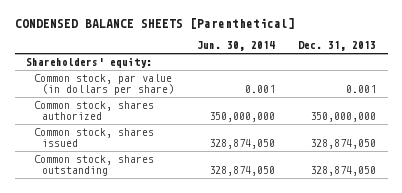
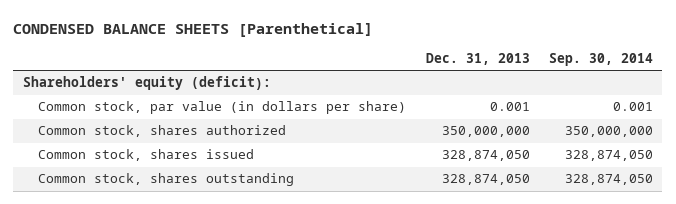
[197,41,276,52] Jun. 30, 2014 -> none
none -> [548,53,653,67] Sep. 30, 2014
[26,57,153,69] Shareholders' equity: -> [22,76,271,91] Shareholders' equity (deficit):

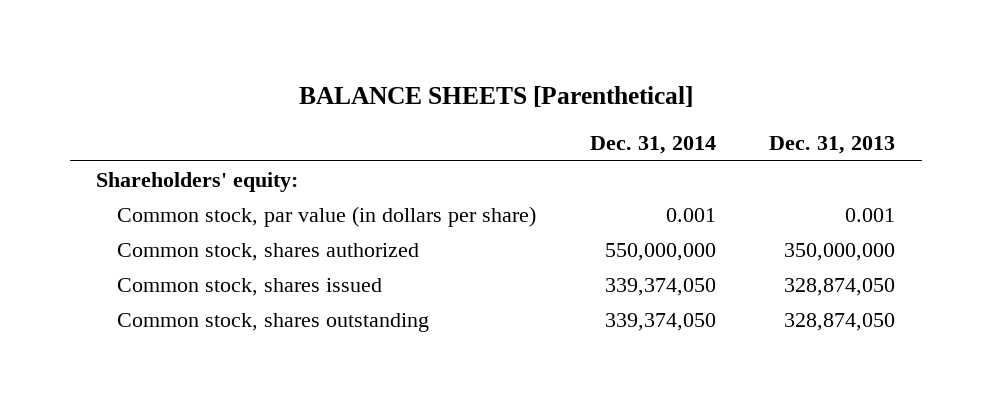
[13,22,374,37] CONDENSED BALANCE SHEETS [Parenthetical] -> [298,85,693,107] BALANCE SHEETS [Parenthetical]
[548,53,653,67] Sep. 30, 2014 -> none
none -> [589,136,716,155] Dec. 31, 2014
[22,76,271,91] Shareholders' equity (deficit): -> [96,171,299,192] Shareholders' equity:

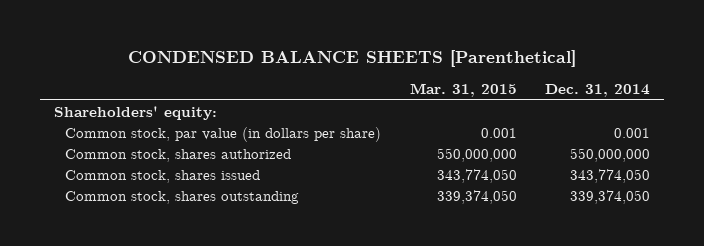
[298,85,693,107] BALANCE SHEETS [Parenthetical] -> [128,50,577,68] CONDENSED BALANCE SHEETS [Parenthetical]
[769,136,896,155] Dec. 31, 2013 -> none
none -> [409,83,517,98] Mar. 31, 2015
[604,277,716,296] 339,374,050 -> [570,168,651,183] 343,774,050

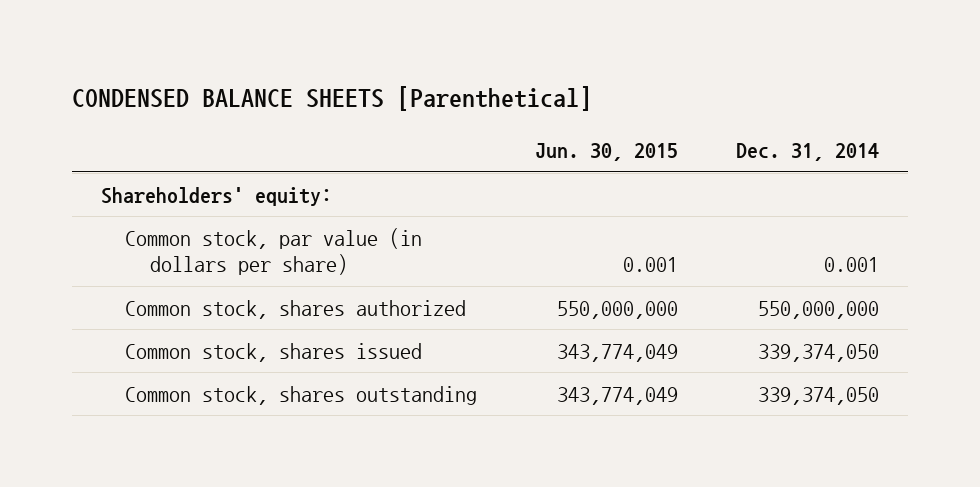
[409,83,517,98] Mar. 31, 2015 -> none
none -> [535,143,679,162] Jun. 30, 2015
[570,168,651,183] 343,774,050 -> [758,343,880,362] 339,374,050

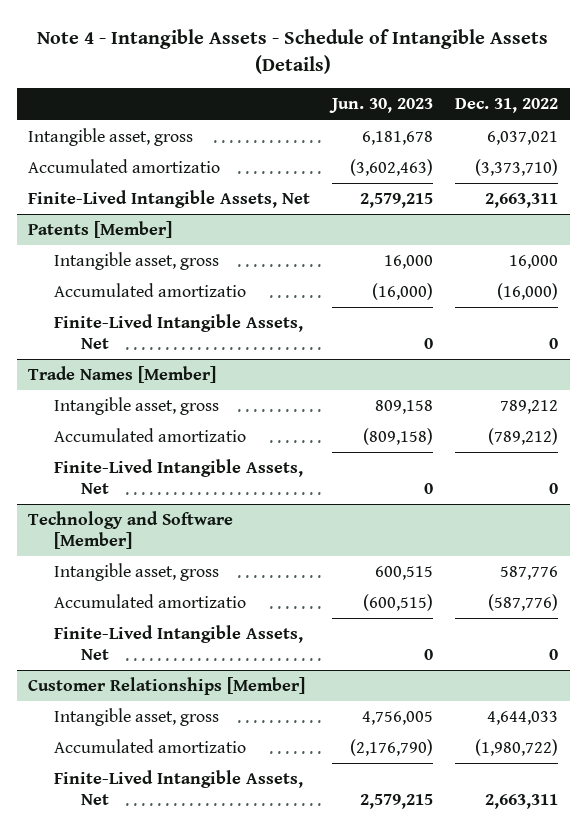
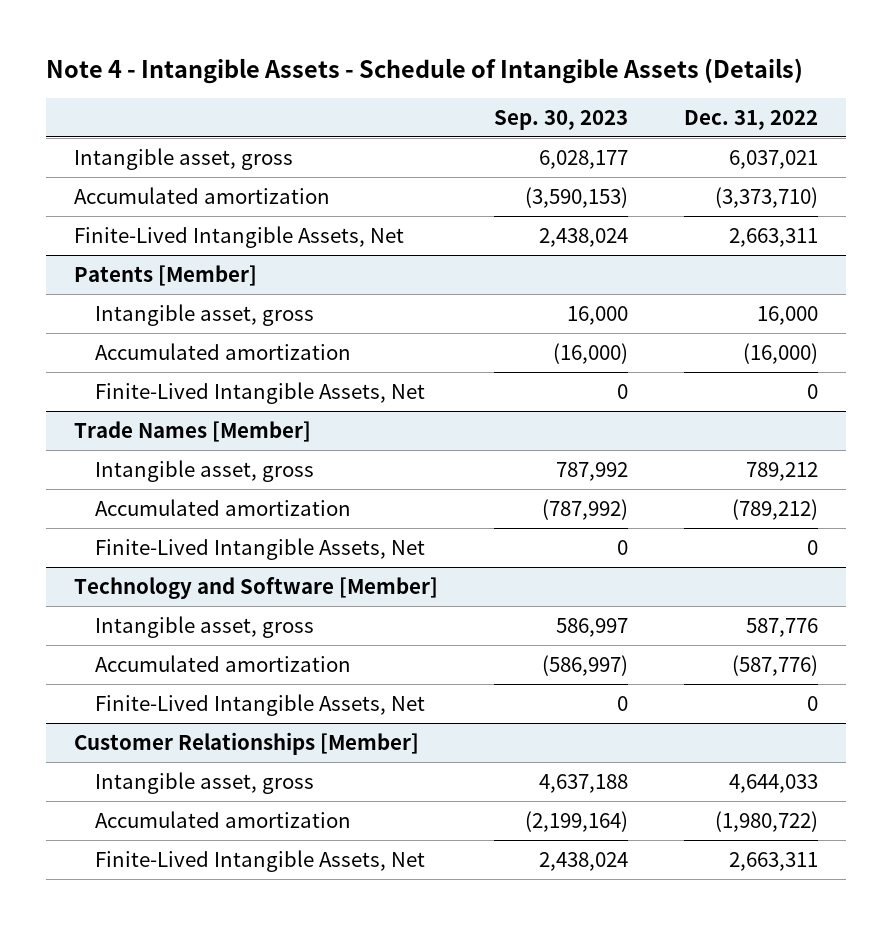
[329,98,434,114] Jun. 30, 2023 -> none
none -> [493,109,628,130] Sep. 30, 2023
[27,159,220,174] Accumulated amortizatio -> [73,186,330,204] Accumulated amortization
[54,283,247,298] Accumulated amortizatio -> [94,342,351,360] Accumulated amortization
[54,428,247,443] Accumulated amortizatio -> [94,498,351,516] Accumulated amortization
[54,594,247,609] Accumulated amortizatio -> [94,654,351,672] Accumulated amortization
[54,739,247,754] Accumulated amortizatio -> [94,810,351,828] Accumulated amortization

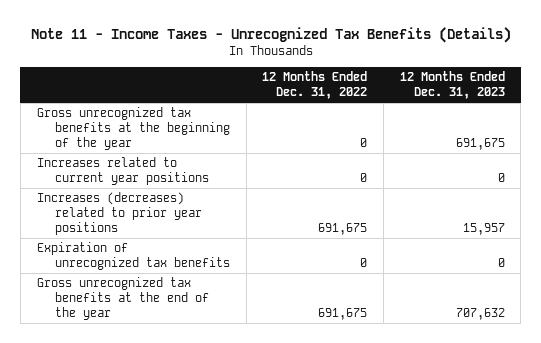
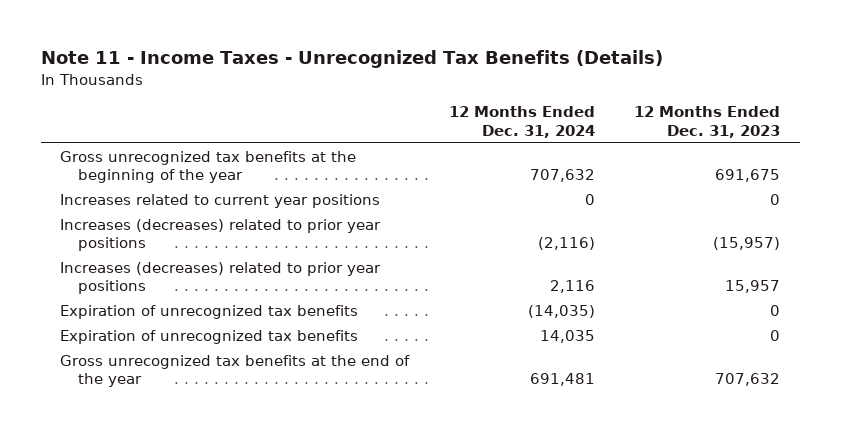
[262,71,368,100] 12 Months Ended Dec. 31, 2022 -> none
none -> [448,106,595,138] 12 Months Ended Dec. 31, 2024
none -> [60,218,382,252] Increases (decreases) related to prior year positions
none -> [60,329,359,344] Expiration of unrecognized tax benefits

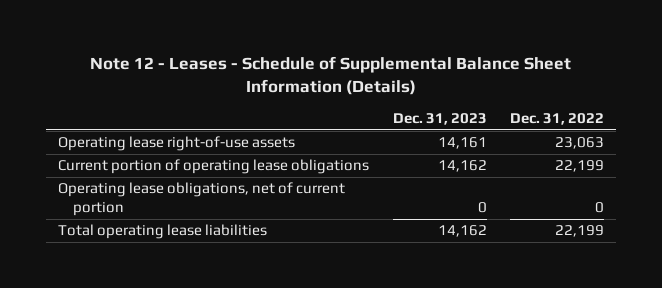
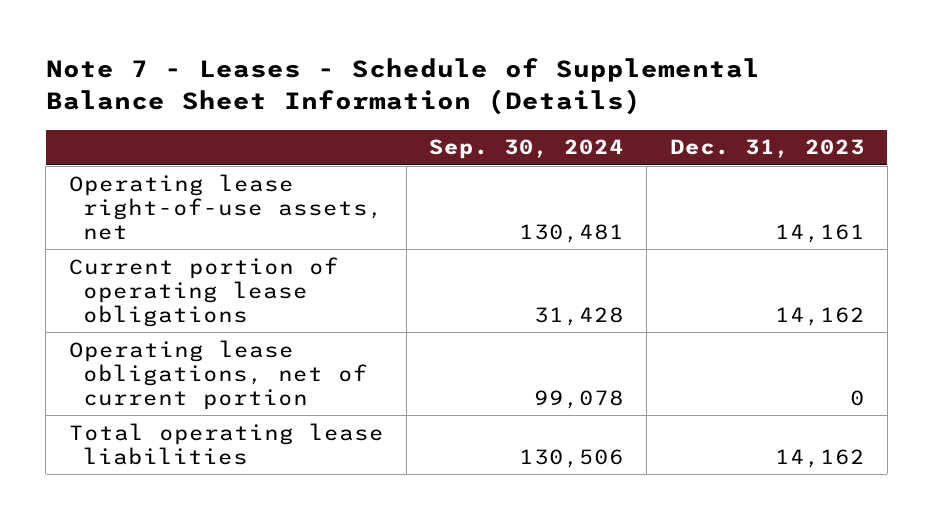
[90,56,572,96] Note 12 - Leases - Schedule of Supplemental Balance Sheet Information (Details) -> [45,58,760,116] Note 7 - Leases - Schedule of Supplemental Balance Sheet Information (Details)
[509,113,604,126] Dec. 31, 2022 -> none
none -> [429,139,625,160] Sep. 30, 2024
[58,136,296,152] Operating lease right-of-use assets -> [68,173,383,240] Operating lease right-of-use assets, net

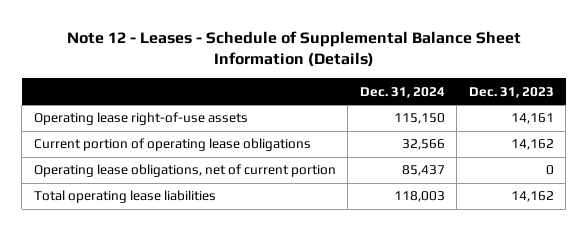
[45,58,760,116] Note 7 - Leases - Schedule of Supplemental Balance Sheet Information (Details) -> [66,31,521,68] Note 12 - Leases - Schedule of Supplemental Balance Sheet Information (Details)
[429,139,625,160] Sep. 30, 2024 -> none
none -> [359,86,445,98] Dec. 31, 2024
[68,173,383,240] Operating lease right-of-use assets, net -> [33,112,248,126] Operating lease right-of-use assets

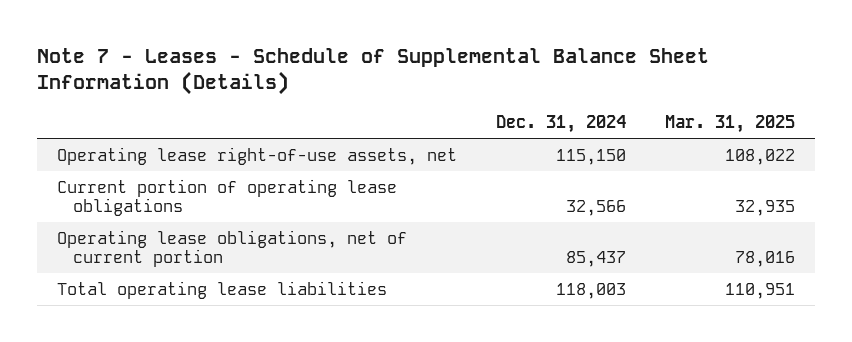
[66,31,521,68] Note 12 - Leases - Schedule of Supplemental Balance Sheet Information (Details) -> [37,48,710,96] Note 7 - Leases - Schedule of Supplemental Balance Sheet Information (Details)
[468,86,554,98] Dec. 31, 2023 -> none
none -> [665,115,796,134] Mar. 31, 2025
[33,112,248,126] Operating lease right-of-use assets -> [56,146,457,165] Operating lease right-of-use assets, net

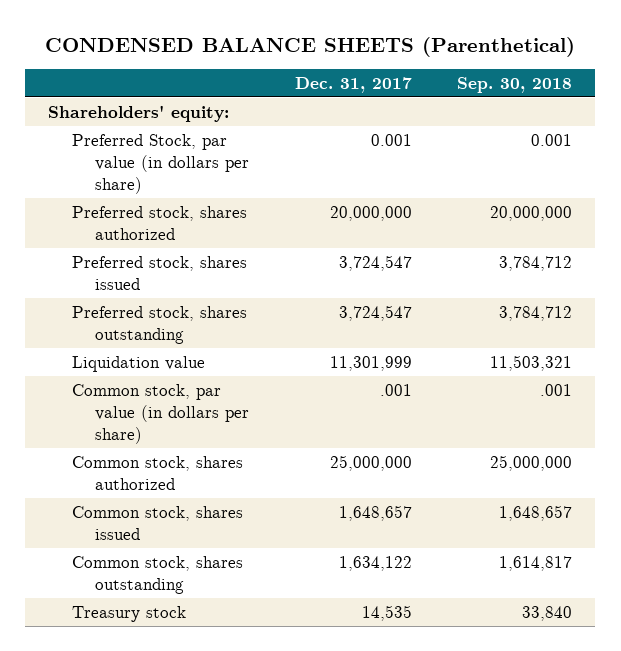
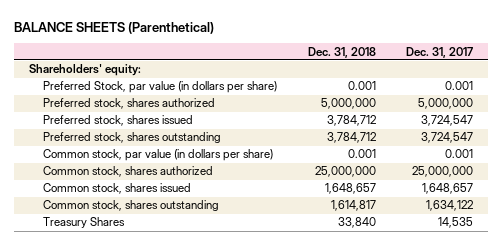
[45,36,576,57] CONDENSED BALANCE SHEETS (Parenthetical) -> [14,21,215,34] BALANCE SHEETS (Parenthetical)
[457,76,573,93] Sep. 30, 2018 -> none
none -> [307,46,376,58] Dec. 31, 2018
[329,205,412,221] 20,000,000 -> [417,98,473,110] 5,000,000
[71,355,205,372] Liquidation value -> none
[379,383,412,396] .001 -> [444,149,473,159] 0.001
[71,605,186,622] Treasury stock -> [43,217,126,229] Treasury Shares

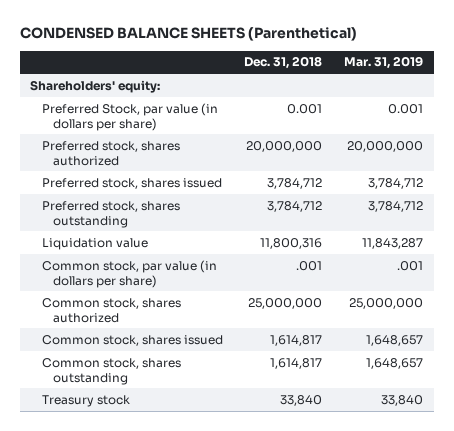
[14,21,215,34] BALANCE SHEETS (Parenthetical) -> [19,27,357,42] CONDENSED BALANCE SHEETS (Parenthetical)
[405,46,473,58] Dec. 31, 2017 -> none
none -> [344,56,424,70] Mar. 31, 2019
[320,98,376,110] 5,000,000 -> [246,140,323,152] 20,000,000
none -> [41,237,148,250] Liquidation value
[347,149,376,159] 0.001 -> [296,260,323,271] .001
[324,183,376,195] 1,648,657 -> [270,334,323,346] 1,614,817
[43,217,126,229] Treasury Shares -> [41,394,130,407] Treasury stock

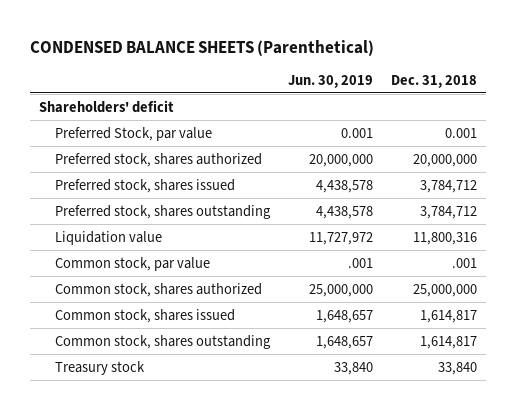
[344,56,424,70] Mar. 31, 2019 -> none
none -> [287,74,373,88] Jun. 30, 2019
[30,79,161,93] Shareholders' equity: -> [39,99,175,113] Shareholders' deficit
[41,102,218,131] Preferred Stock, par value (in dollars per share) -> [54,126,212,141] Preferred Stock, par value
[41,259,217,288] Common stock, par value (in dollars per share) -> [54,256,210,271] Common stock, par value

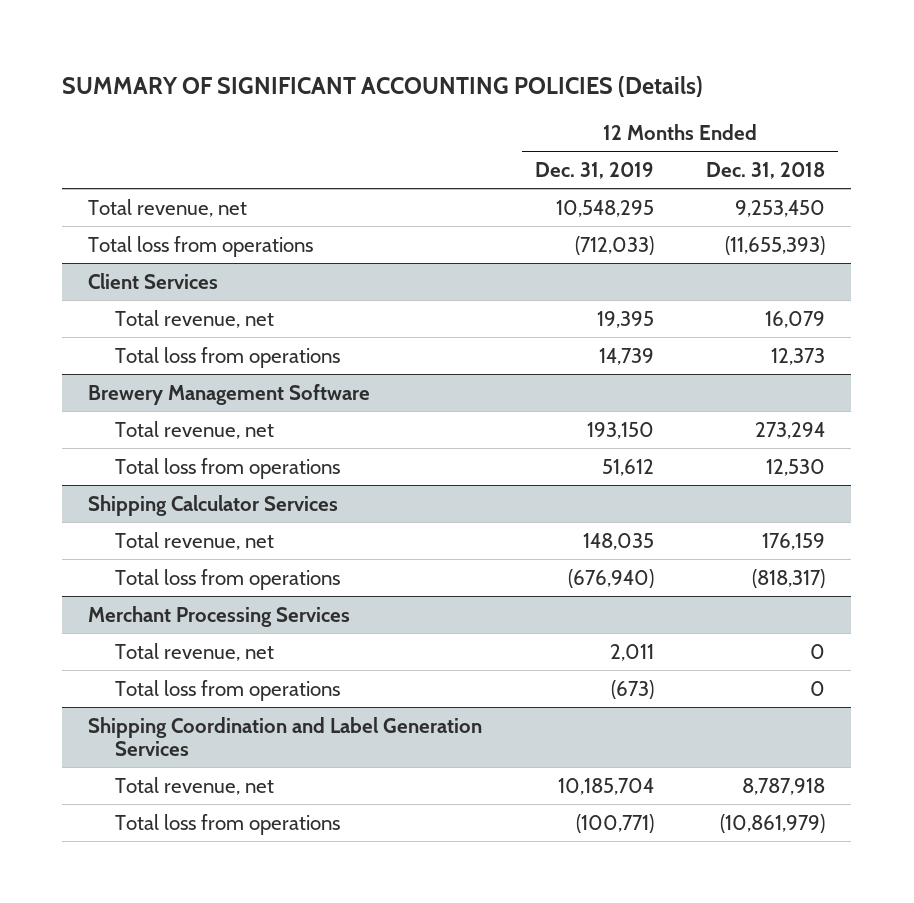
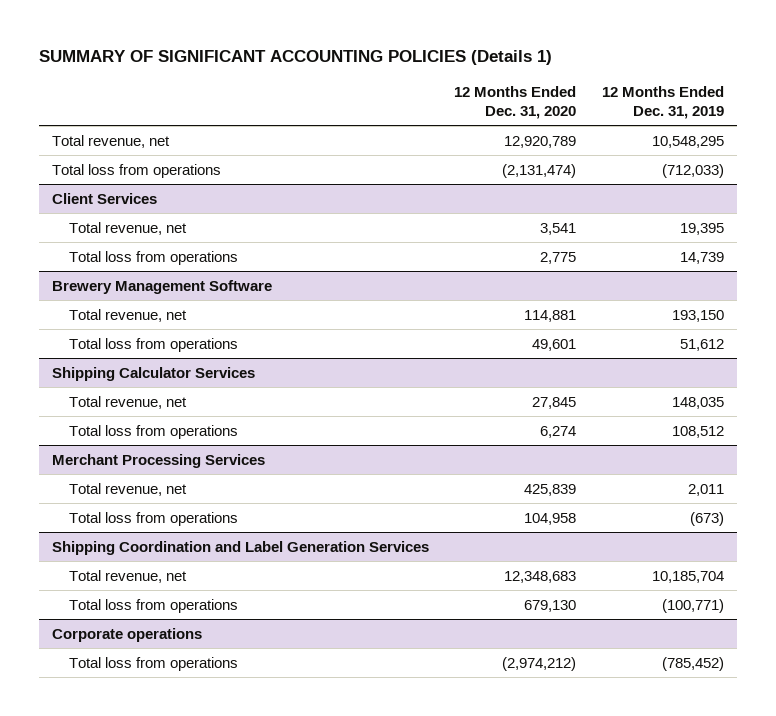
[62,76,704,98] SUMMARY OF SIGNIFICANT ACCOUNTING POLICIES (Details) -> [38,50,552,66] SUMMARY OF SIGNIFICANT ACCOUNTING POLICIES (Details 1)
[706,161,826,179] Dec. 31, 2018 -> none
none -> [454,85,577,119] 12 Months Ended Dec. 31, 2020
[567,568,654,588] (676,940) -> [672,425,725,438] 108,512
none -> [51,627,202,642] Corporate operations
none -> [68,656,238,671] Total loss from operations

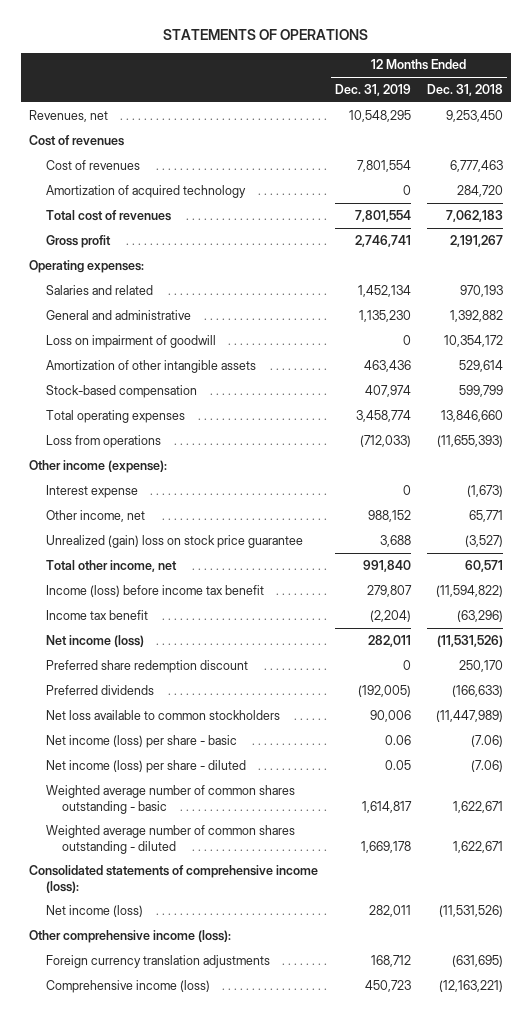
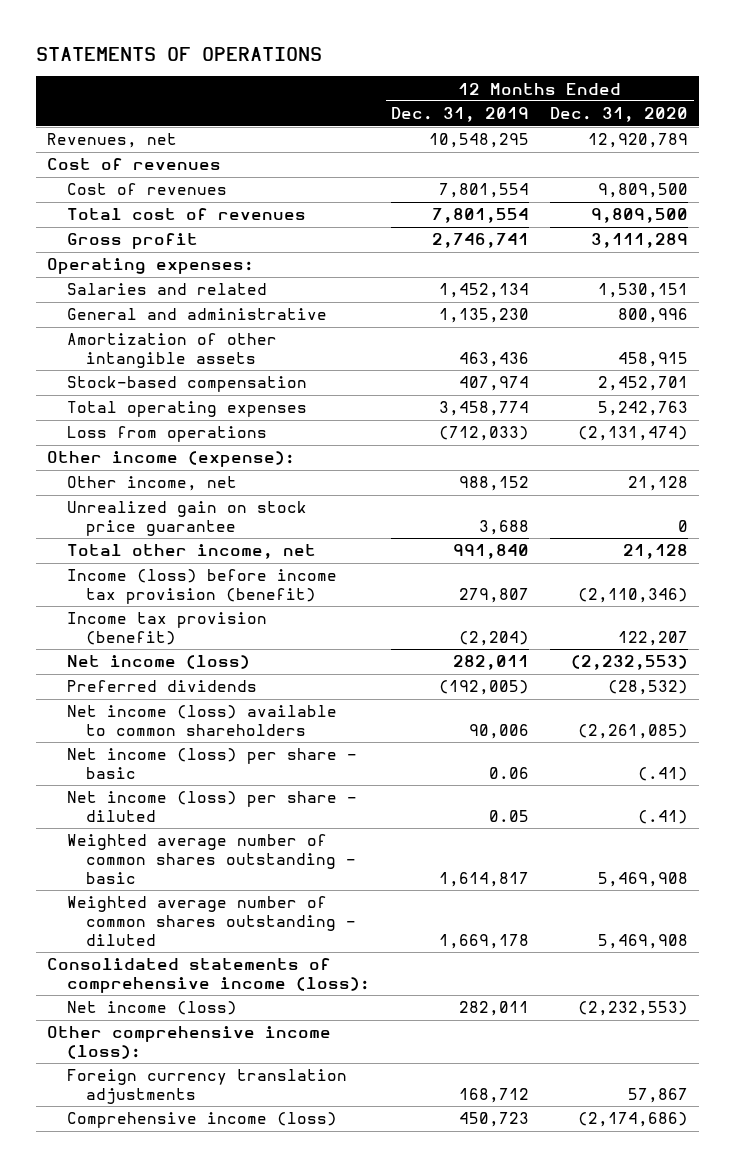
[427,84,504,97] Dec. 31, 2018 -> none
none -> [550,107,689,123] Dec. 31, 2020
[45,184,246,198] Amortization of acquired technology -> none
[45,334,216,348] Loss on impairment of goodwill -> none
[45,484,138,498] Interest expense -> none
[45,534,303,548] Unrealized (gain) loss on stock price guarantee -> [66,501,307,537] Unrealized gain on stock price guarantee
[45,584,264,597] Income (loss) before income tax benefit -> [66,569,337,605] Income (loss) before income tax provision (benefit)
[45,609,148,620] Income tax benefit -> [66,612,267,646] Income tax provision (benefit)
[45,659,248,673] Preferred share redemption discount -> none
[45,709,280,720] Net loss available to common stockholders -> [66,705,337,737] Net income (loss) available to common shareholders

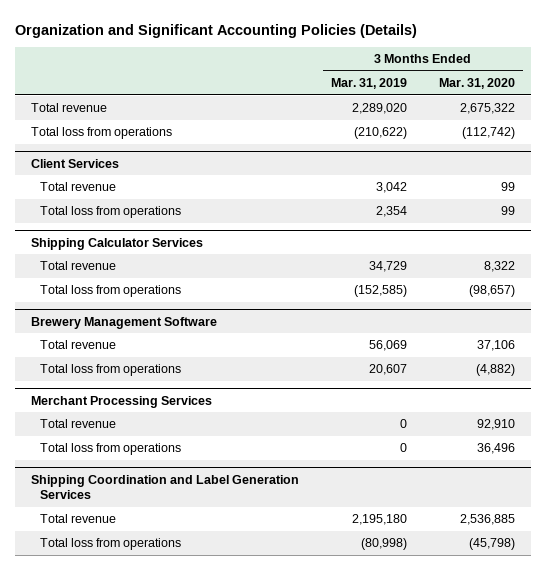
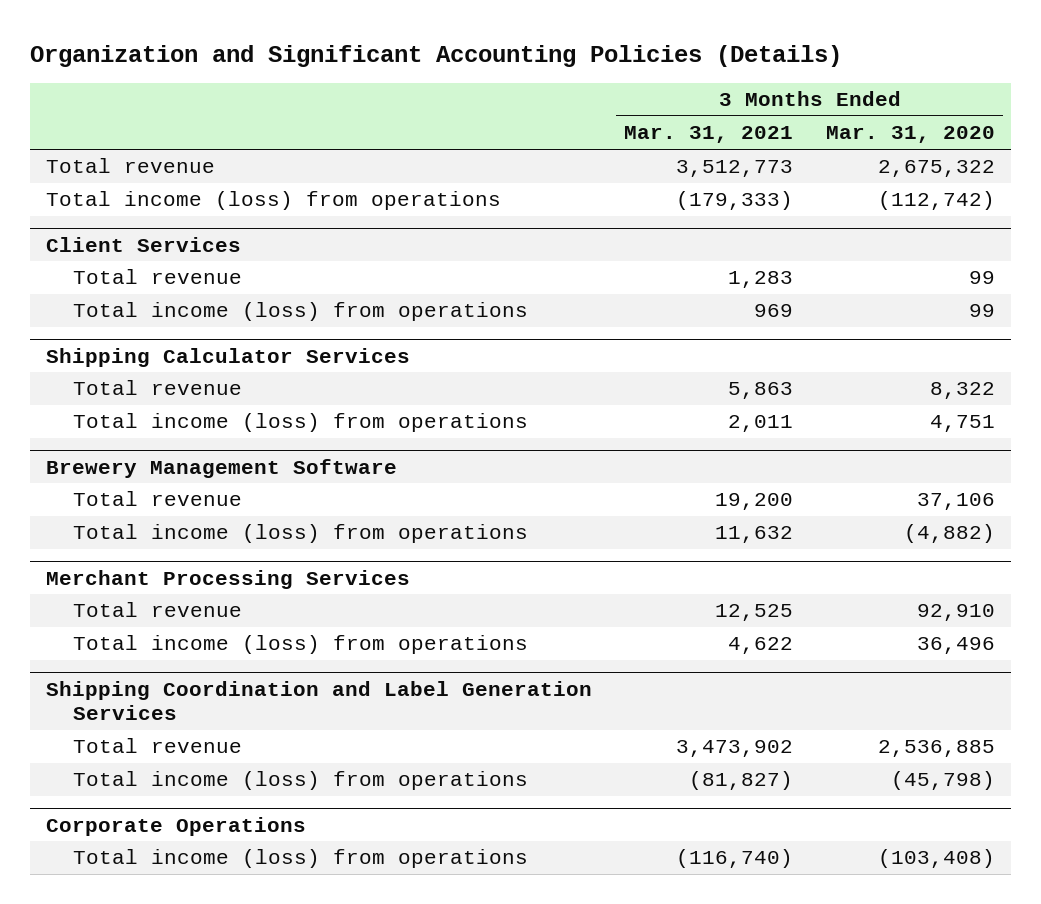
[330,78,407,90] Mar. 31, 2019 -> none
none -> [624,126,794,144] Mar. 31, 2021
[31,127,173,140] Total loss from operations -> [45,191,501,211] Total income (loss) from operations
[40,206,182,219] Total loss from operations -> [72,302,528,322] Total income (loss) from operations
[40,285,182,298] Total loss from operations -> [72,413,528,433] Total income (loss) from operations
[468,285,515,298] (98,657) -> [929,415,995,433] 4,751
[40,364,182,377] Total loss from operations -> [72,524,528,544] Total income (loss) from operations
[40,443,182,456] Total loss from operations -> [72,635,528,655] Total income (loss) from operations
[40,538,182,551] Total loss from operations -> [72,771,528,791] Total income (loss) from operations
none -> [45,816,306,836] Corporate Operations
none -> [72,849,528,869] Total income (loss) from operations

